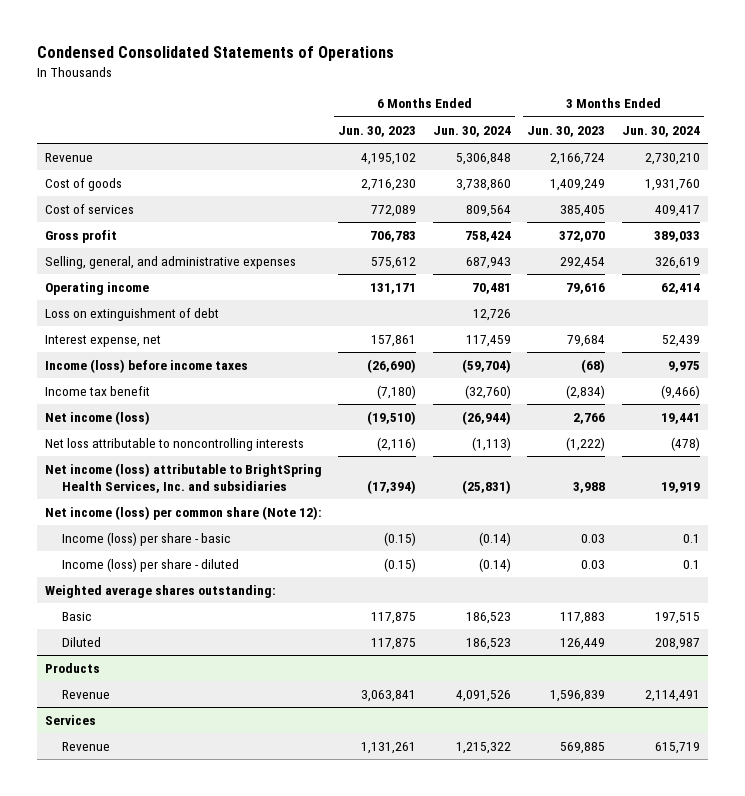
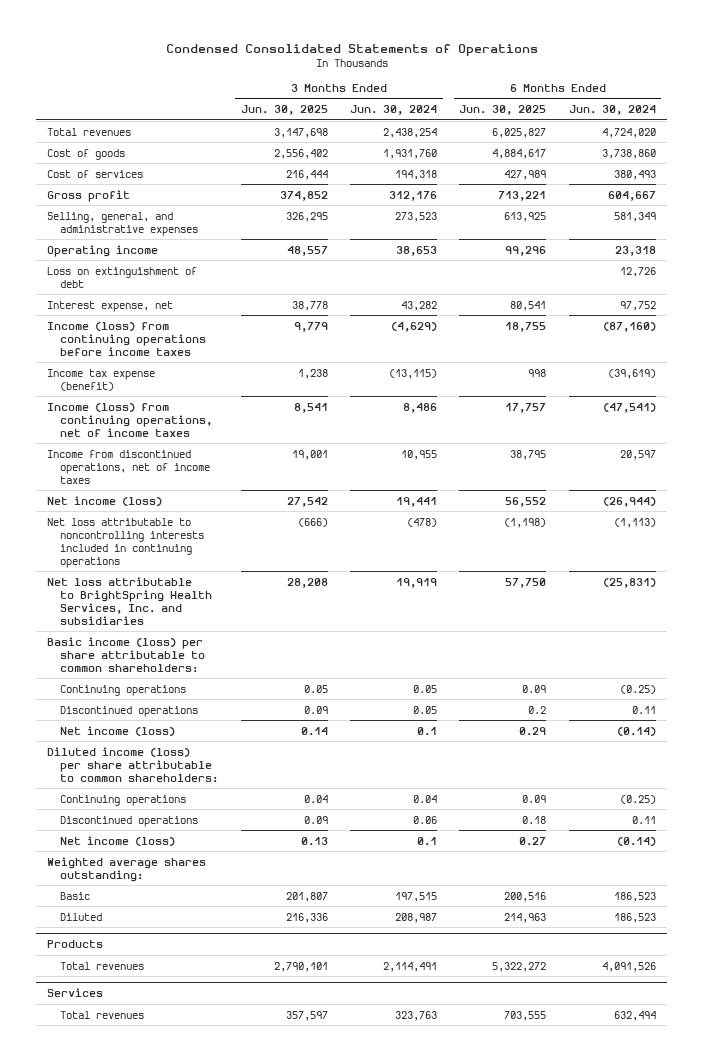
[338,125,417,137] Jun. 30, 2023 -> none
[527,125,606,137] Jun. 30, 2023 -> none
none -> [240,105,328,116] Jun. 30, 2025
none -> [459,105,547,116] Jun. 30, 2025
[44,153,93,163] Revenue -> none
none -> [47,127,132,136] Total revenues
[465,205,511,218] 809,564 -> [613,169,656,180] 380,493
[654,205,700,218] 409,417 -> [394,169,437,180] 194,318
[464,231,511,243] 758,424 -> [607,190,656,201] 604,667
[653,231,700,243] 389,033 -> [388,190,437,201] 312,176
[465,257,511,270] 687,943 -> [613,211,656,222] 581,349
[654,257,700,270] 326,619 -> [394,211,437,222] 273,523
[471,283,511,295] 70,481 -> [614,245,656,256] 23,318
[660,283,700,295] 62,414 -> [395,245,437,256] 38,653
[465,335,511,348] 117,459 -> [619,300,656,311] 97,752
[661,335,700,348] 52,439 -> [400,300,437,311] 43,282
[44,359,248,374] Income (loss) before income taxes -> [47,321,207,356] Income (loss) from continuing operations before income taxes
[461,359,511,374] (59,704) -> [602,321,656,332] (87,160)
[667,361,700,373] 9,975 -> [390,321,437,332] (4,629)
[44,386,150,397] Income tax benefit -> [47,368,156,391] Income tax expense (benefit)
[464,385,511,400] (32,760) -> [607,368,656,379] (39,619)
[660,385,700,400] (9,466) -> [388,368,437,379] (13,115)
none -> [47,402,213,437] Income (loss) from continuing operations, net of income taxes
none -> [47,449,211,484] Income from discontinued operations, net of income taxes
[44,506,322,521] Net income (loss) per common share (Note 12): -> none
[44,438,304,452] Net loss attributable to noncontrolling interests -> [47,517,205,568] Net loss attributable to noncontrolling interests included in continuing operations
[44,463,322,493] Net income (loss) attributable to BrightSpring Health Services, Inc. and subsidiaries -> [47,576,213,625] Net loss attributable to BrightSpring Health Services, Inc. and subsidiaries
none -> [47,636,206,673] Basic income (loss) per share attributable to common shareholders:
none -> [60,684,187,696] Continuing operations
none -> [60,705,199,717] Discontinued operations
[61,532,231,547] Income (loss) per share - basic -> [60,725,176,736] Net income (loss)
none -> [47,746,219,783] Diluted income (loss) per share attributable to common shareholders:
none -> [60,794,187,806] Continuing operations
none -> [60,815,199,827] Discontinued operations
[61,558,239,573] Income (loss) per share - diluted -> [60,835,176,846] Net income (loss)
[61,690,110,700] Revenue -> [60,961,145,970] Total revenues
[61,742,110,752] Revenue -> none
none -> [60,1010,145,1019] Total revenues

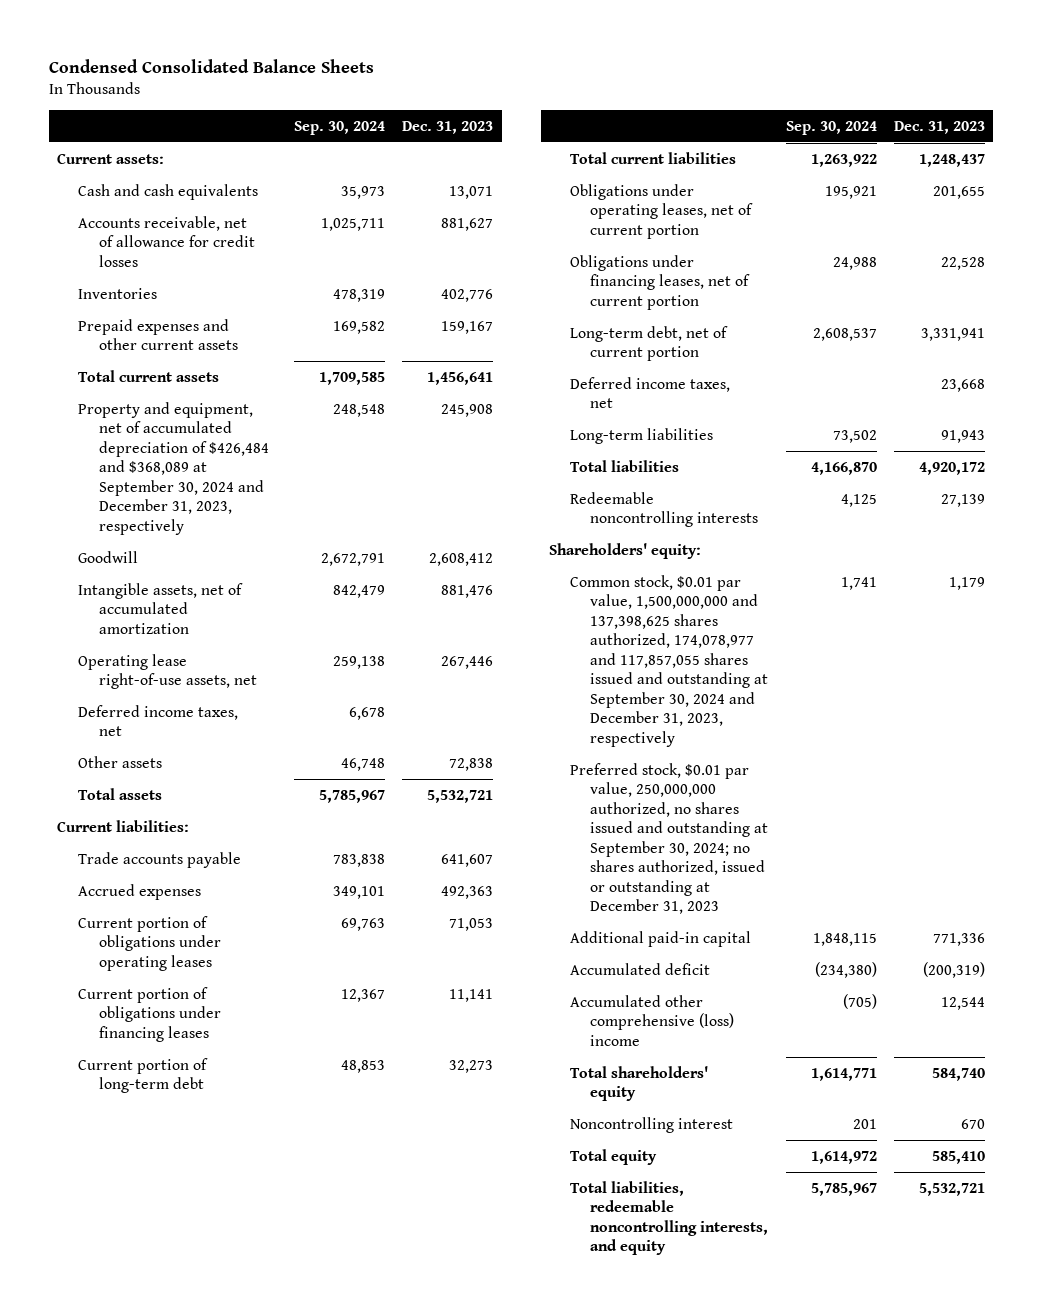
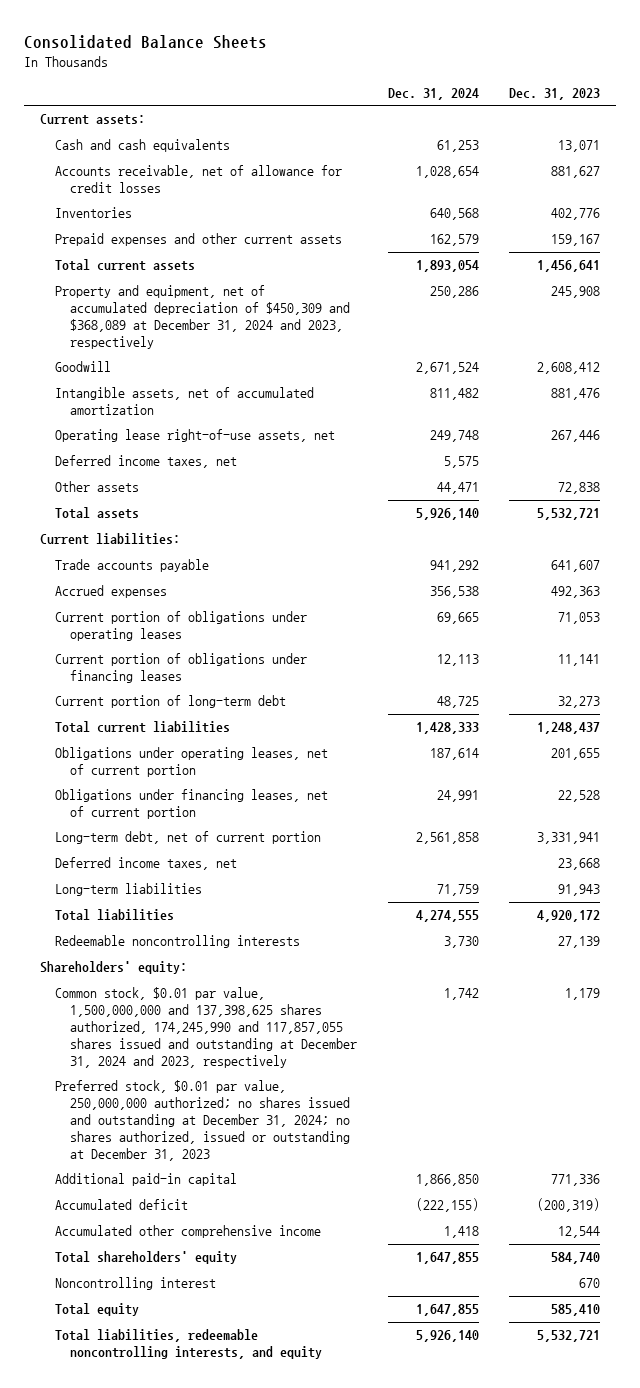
[48,59,374,74] Condensed Consolidated Balance Sheets -> [24,34,268,49] Consolidated Balance Sheets
[293,120,385,135] Sep. 30, 2024 -> none
none -> [387,88,479,101] Dec. 31, 2024
[78,401,269,535] Property and equipment, net of accumulated depreciation of $426,484 and $368,089 at September 30, 2024 and December 31, 2023, respectively -> [54,285,351,349] Property and equipment, net of accumulated depreciation of $450,309 and $368,089 at December 31, 2024 and 2023, respectively
[569,574,769,747] Common stock, $0.01 par value, 1,500,000,000 and 137,398,625 shares authorized, 174,078,977 and 117,857,055 shares issued and outstanding at September 30, 2024 and December 31, 2023, respectively -> [54,987,358,1068] Common stock, $0.01 par value, 1,500,000,000 and 137,398,625 shares authorized, 174,245,990 and 117,857,055 shares issued and outstanding at December 31, 2024 and 2023, respectively
[569,762,769,915] Preferred stock, $0.01 par value, 250,000,000 authorized, no shares issued and outstanding at September 30, 2024; no shares authorized, issued or outstanding at December 31, 2023 -> [54,1080,351,1161] Preferred stock, $0.01 par value, 250,000,000 authorized; no shares issued and outstanding at December 31, 2024; no shares authorized, issued or outstanding at December 31, 2023
[569,994,735,1046] Accumulated other comprehensive (loss) income -> [54,1225,321,1239] Accumulated other comprehensive income

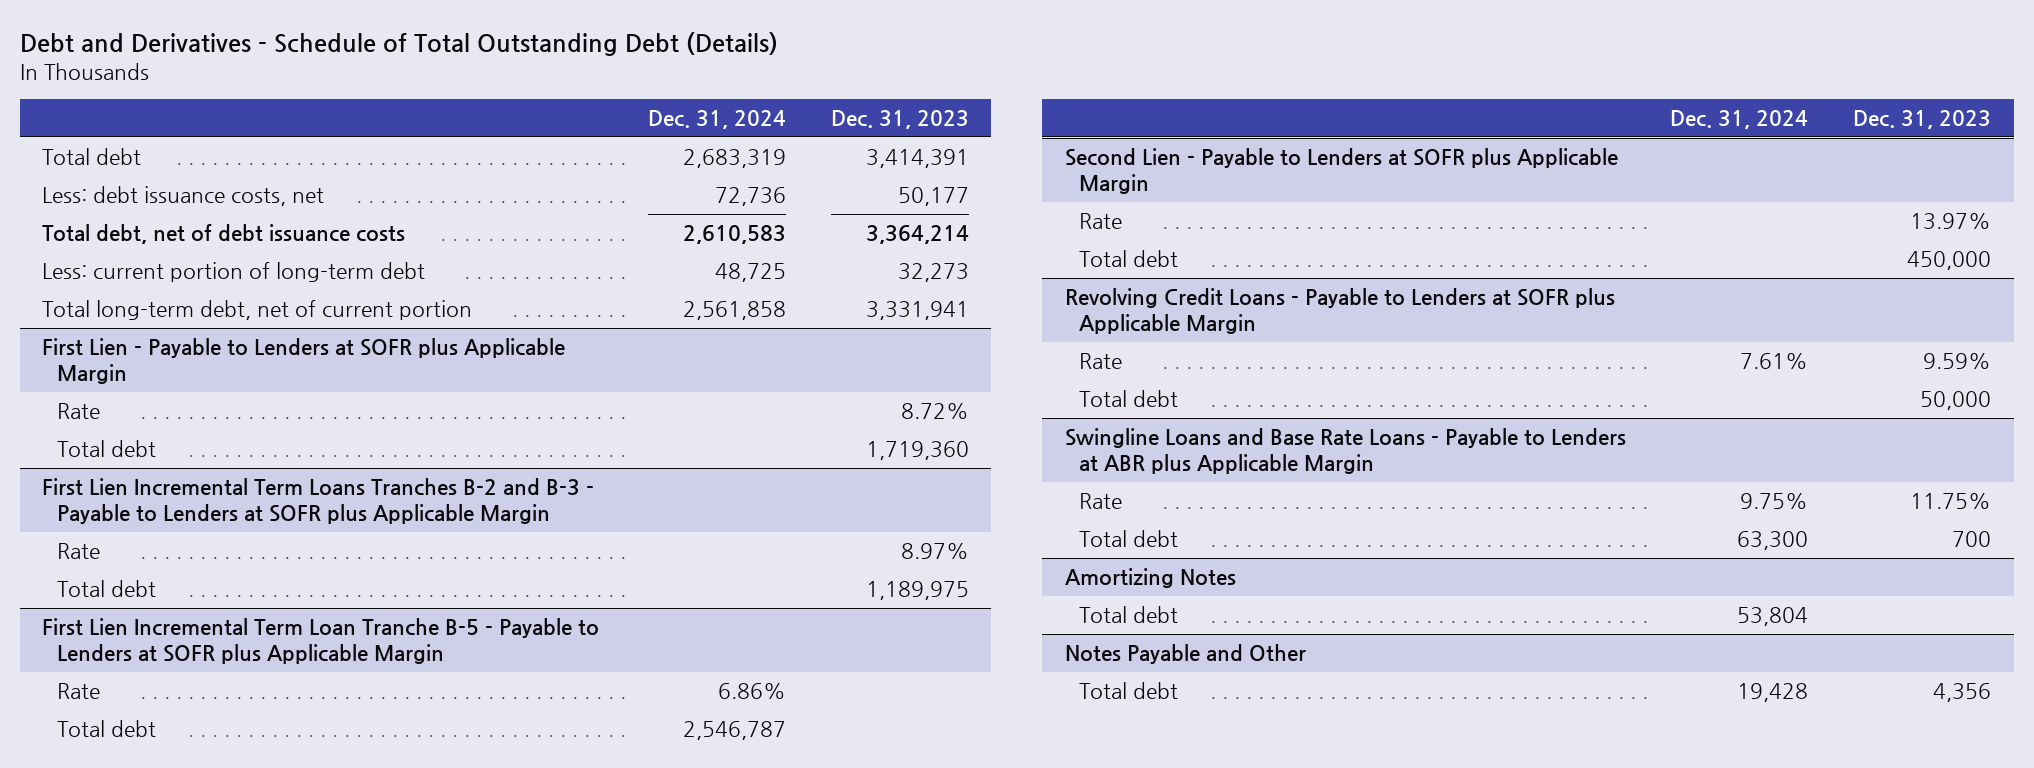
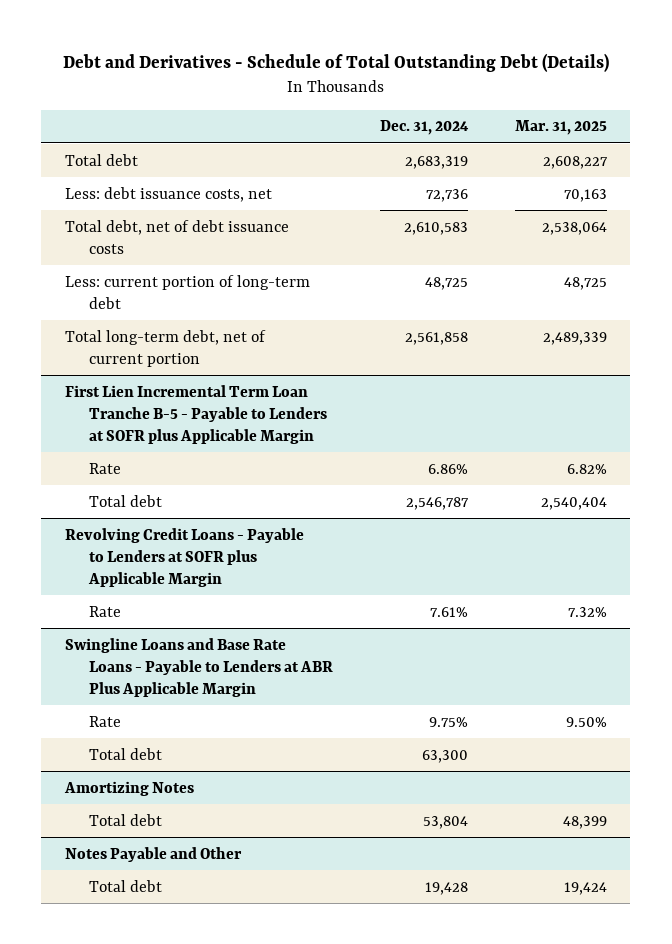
[831,110,970,130] Dec. 31, 2023 -> none
none -> [514,120,607,136] Mar. 31, 2025
[42,337,566,385] First Lien - Payable to Lenders at SOFR plus Applicable Margin -> none
[56,402,100,419] Rate -> none
[56,439,156,457] Total debt -> none
[42,477,595,525] First Lien Incremental Term Loans Tranches B-2 and B-3 - Payable to Lenders at SOFR plus Applicable Margin -> none
[56,542,100,559] Rate -> none
[56,579,156,597] Total debt -> none
[1064,147,1618,195] Second Lien - Payable to Lenders at SOFR plus Applicable Margin -> none
[1079,212,1123,229] Rate -> none
[1079,249,1179,267] Total debt -> none
[1079,389,1179,407] Total debt -> none
[1064,427,1626,475] Swingline Loans and Base Rate Loans - Payable to Lenders at ABR plus Applicable Margin -> [64,637,334,697] Swingline Loans and Base Rate Loans - Payable to Lenders at ABR Plus Applicable Margin

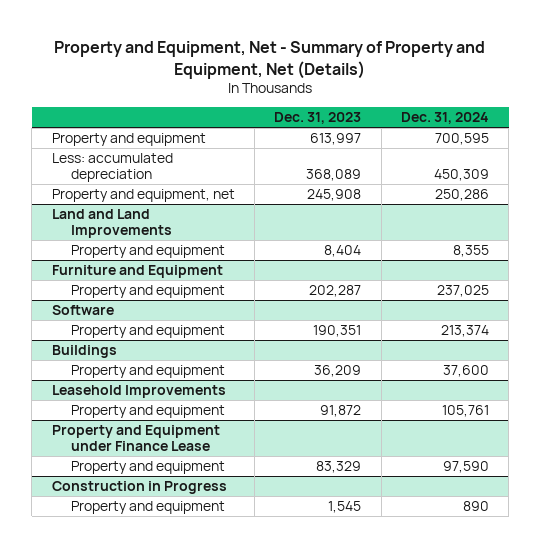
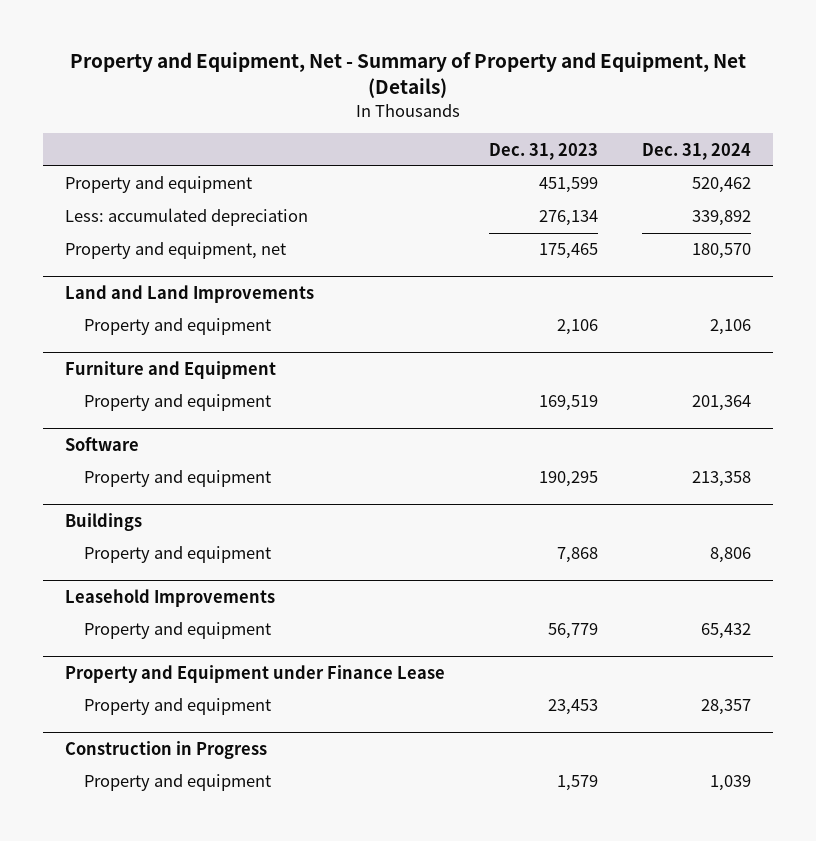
[310,133,362,146] 613,997 -> [539,177,599,194] 451,599
[435,133,490,146] 700,595 -> [692,177,752,194] 520,462
[306,169,362,182] 368,089 -> [539,210,599,227] 276,134
[434,169,490,182] 450,309 -> [692,210,752,227] 339,892
[307,189,362,202] 245,908 -> [539,243,599,260] 175,465
[435,189,490,202] 250,286 -> [692,243,752,260] 180,570
[324,245,362,258] 8,404 -> [557,319,599,336] 2,106
[453,245,490,258] 8,355 -> [710,319,752,336] 2,106
[309,285,362,298] 202,287 -> [539,395,599,412] 169,519
[437,285,490,298] 237,025 -> [692,395,752,412] 201,364
[313,325,362,338] 190,351 -> [539,471,599,488] 190,295
[441,325,490,338] 213,374 -> [692,471,752,488] 213,358
[314,365,362,378] 36,209 -> [557,547,599,564] 7,868
[443,365,490,378] 37,600 -> [710,547,752,564] 8,806
[320,405,362,418] 91,872 -> [548,623,599,640] 56,779
[442,405,490,418] 105,761 -> [701,623,752,640] 65,432
[316,461,362,474] 83,329 -> [548,699,599,716] 23,453
[443,461,490,474] 97,590 -> [701,699,752,716] 28,357
[328,501,362,514] 1,545 -> [557,775,599,792] 1,579
[463,501,490,512] 890 -> [710,775,752,792] 1,039

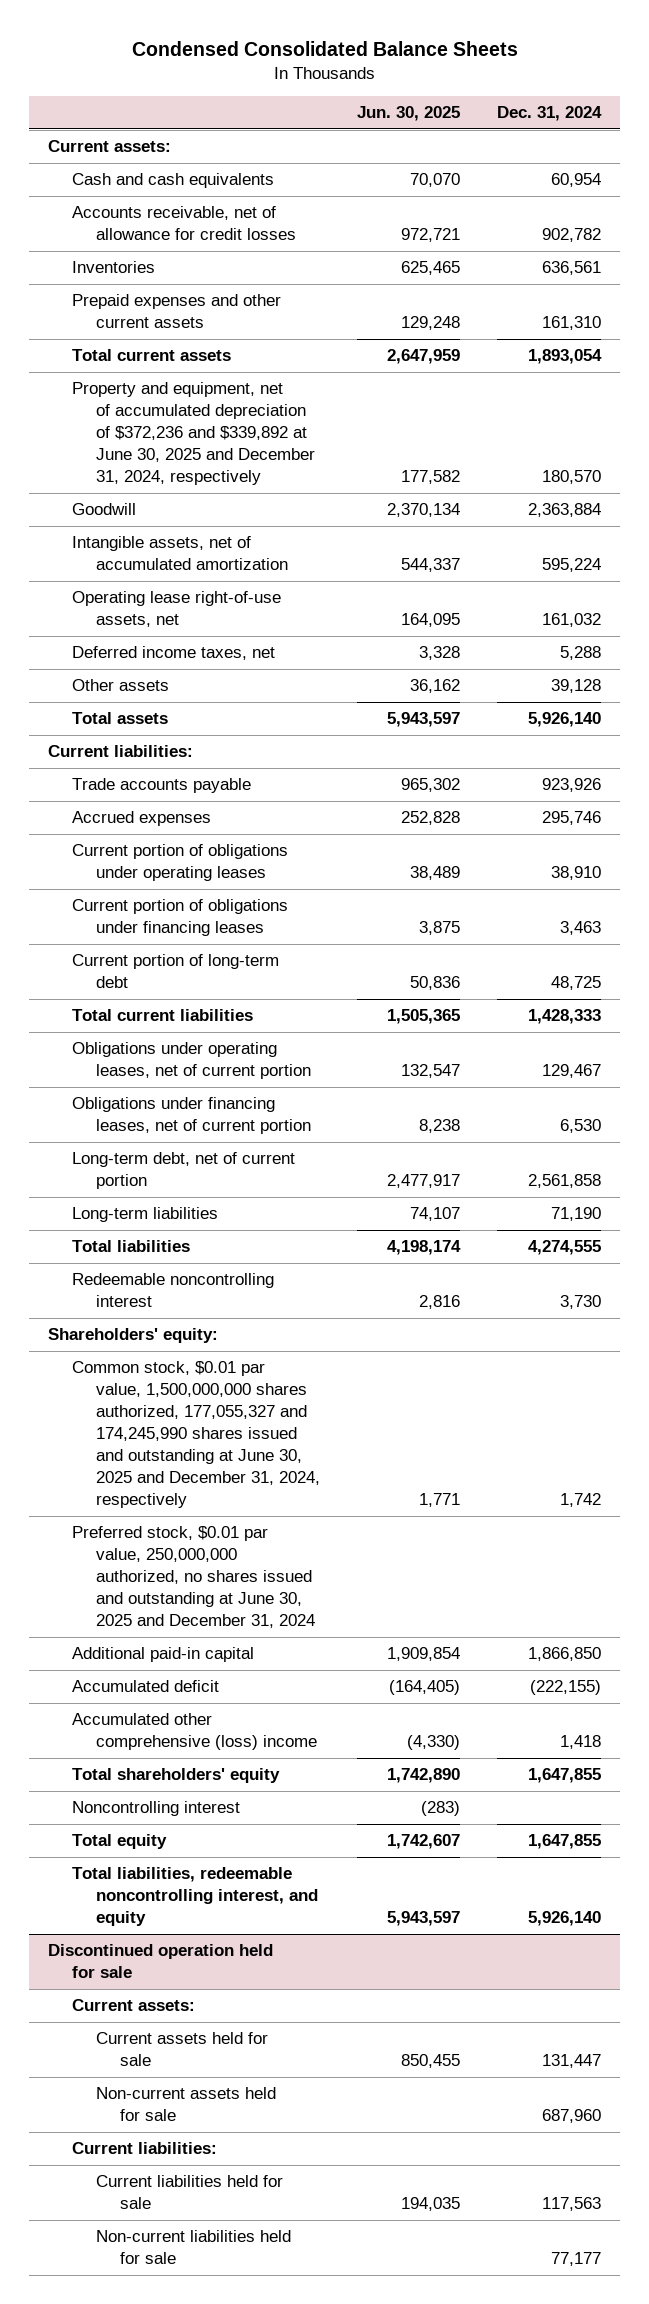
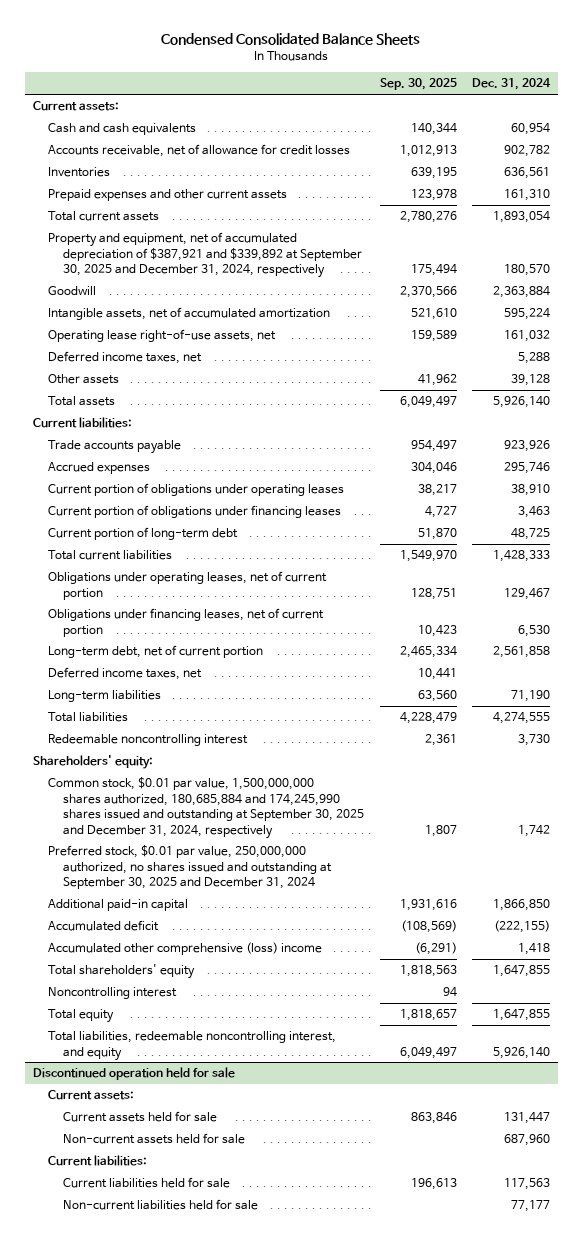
[356,106,460,122] Jun. 30, 2025 -> none
none -> [379,78,457,91] Sep. 30, 2025
[71,382,315,486] Property and equipment, net of accumulated depreciation of $372,236 and $339,892 at June 30, 2025 and December 31, 2024, respectively -> [47,232,363,279] Property and equipment, net of accumulated depreciation of $387,921 and $339,892 at September 30, 2025 and December 31, 2024, respectively
none -> [47,667,202,681] Deferred income taxes, net
[71,1361,320,1509] Common stock, $0.01 par value, 1,500,000,000 shares authorized, 177,055,327 and 174,245,990 shares issued and outstanding at June 30, 2025 and December 31, 2024, respectively -> [47,777,365,839] Common stock, $0.01 par value, 1,500,000,000 shares authorized, 180,685,884 and 174,245,990 shares issued and outstanding at September 30, 2025 and December 31, 2024, respectively
[71,1526,315,1629] Preferred stock, $0.01 par value, 250,000,000 authorized, no shares issued and outstanding at June 30, 2025 and December 31, 2024 -> [47,845,333,890] Preferred stock, $0.01 par value, 250,000,000 authorized, no shares issued and outstanding at September 30, 2025 and December 31, 2024

